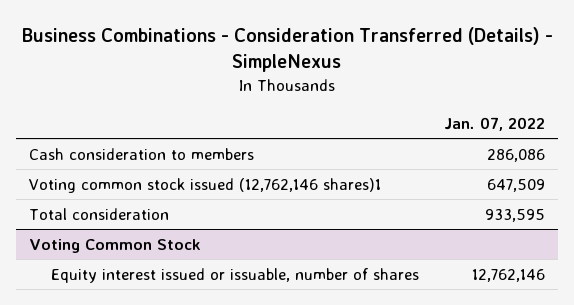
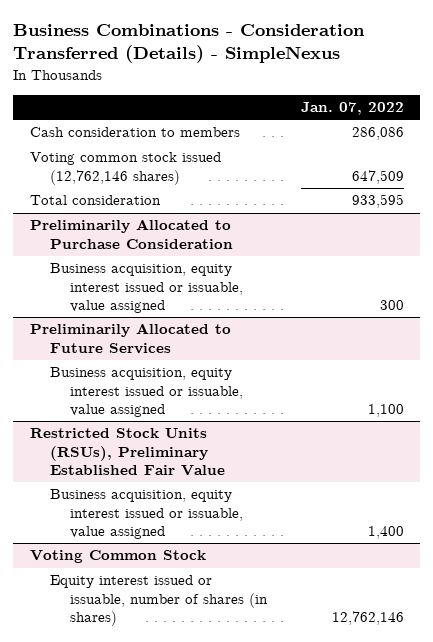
[28,177,381,193] Voting common stock issued (12,762,146 shares)1 -> [29,152,221,185] Voting common stock issued (12,762,146 shares)
none -> [29,219,233,249] Preliminarily Allocated to Purchase Consideration
none -> [49,263,244,313] Business acquisition, equity interest issued or issuable, value assigned
none -> [29,323,231,354] Preliminarily Allocated to Future Services
none -> [49,367,244,417] Business acquisition, equity interest issued or issuable, value assigned
none -> [29,428,225,476] Restricted Stock Units (RSUs), Preliminary Established Fair Value
none -> [49,489,244,539] Business acquisition, equity interest issued or issuable, value assigned
[51,267,420,283] Equity interest issued or issuable, number of shares -> [49,575,269,626] Equity interest issued or issuable, number of shares (in shares)

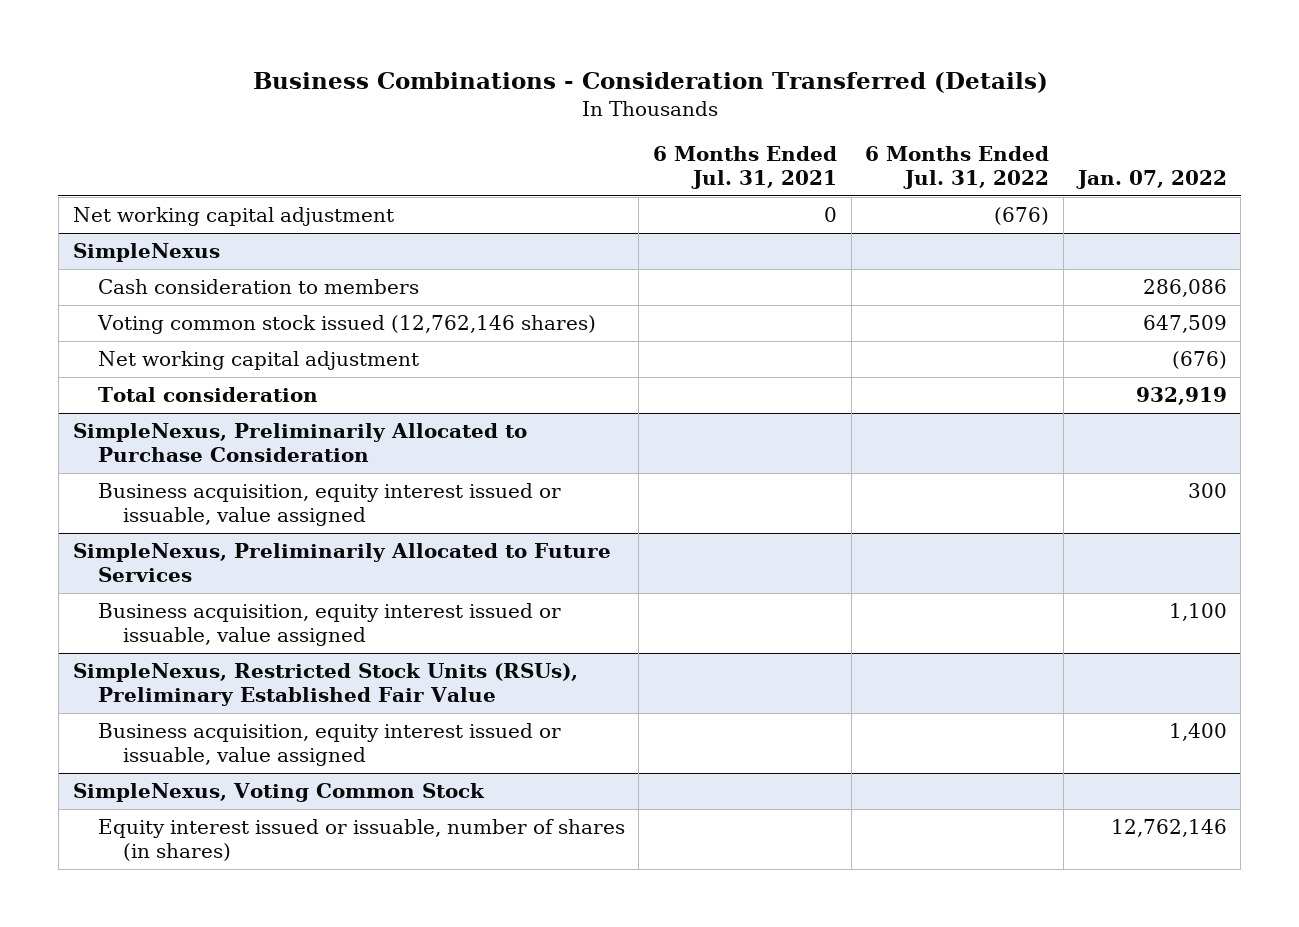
[12,24,365,64] Business Combinations - Consideration Transferred (Details) - SimpleNexus -> [252,71,1048,93] Business Combinations - Consideration Transferred (Details)
none -> [653,145,838,189] 6 Months Ended Jul. 31, 2021
none -> [865,145,1050,189] 6 Months Ended Jul. 31, 2022
none -> [72,207,394,227] Net working capital adjustment
none -> [72,243,220,263] SimpleNexus
none -> [97,351,419,371] Net working capital adjustment
[351,194,404,209] 933,595 -> [1135,387,1227,406] 932,919
[29,219,233,249] Preliminarily Allocated to Purchase Consideration -> [72,423,527,463] SimpleNexus, Preliminarily Allocated to Purchase Consideration
[29,323,231,354] Preliminarily Allocated to Future Services -> [72,543,611,583] SimpleNexus, Preliminarily Allocated to Future Services
[29,428,225,476] Restricted Stock Units (RSUs), Preliminary Established Fair Value -> [72,663,578,707] SimpleNexus, Restricted Stock Units (RSUs), Preliminary Established Fair Value
[29,550,206,564] Voting Common Stock -> [72,783,485,803] SimpleNexus, Voting Common Stock

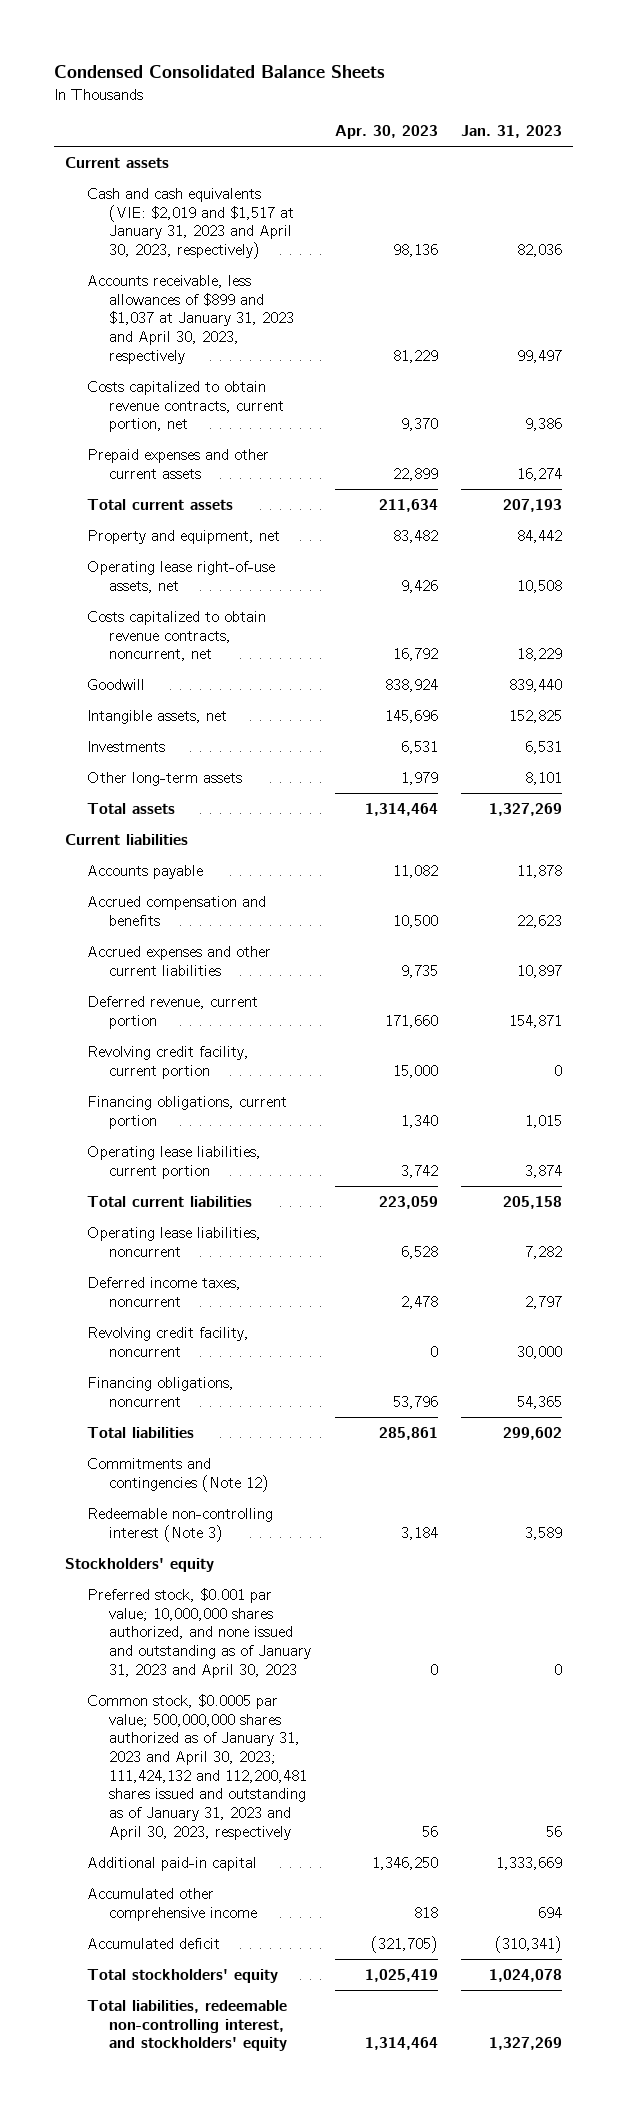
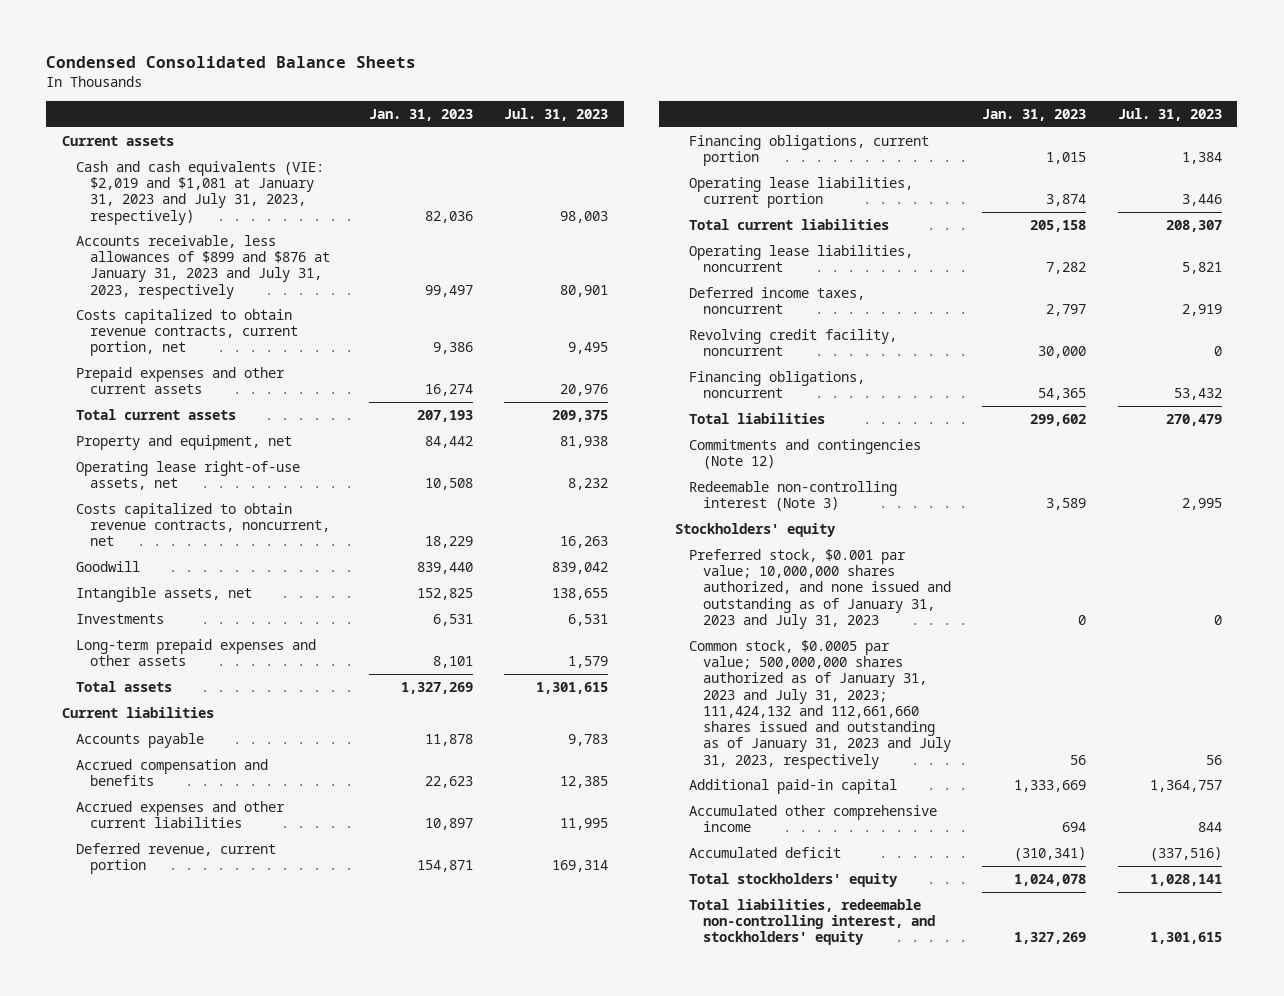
[334,125,438,140] Apr. 30, 2023 -> none
none -> [504,108,609,122] Jul. 31, 2023
[87,187,295,259] Cash and cash equivalents (VIE: $2,019 and $1,517 at January 31, 2023 and April 30, 2023, respectively) -> [75,160,324,225] Cash and cash equivalents (VIE: $2,019 and $1,081 at January 31, 2023 and July 31, 2023, respectively)
[87,274,295,364] Accounts receivable, less allowances of $899 and $1,037 at January 31, 2023 and April 30, 2023, respectively -> [75,234,330,299] Accounts receivable, less allowances of $899 and $876 at January 31, 2023 and July 31, 2023, respectively
[87,771,243,786] Other long-term assets -> [75,638,316,667] Long-term prepaid expenses and other assets
[87,1045,250,1079] Revolving credit facility, current portion -> none
[87,1587,312,1678] Preferred stock, $0.001 par value; 10,000,000 shares authorized, and none issued and outstanding as of January 31, 2023 and April 30, 2023 -> [688,548,951,629] Preferred stock, $0.001 par value; 10,000,000 shares authorized, and none issued and outstanding as of January 31, 2023 and July 31, 2023
[87,1693,308,1840] Common stock, $0.0005 par value; 500,000,000 shares authorized as of January 31, 2023 and April 30, 2023; 111,424,132 and 112,200,481 shares issued and outstanding as of January 31, 2023 and April 30, 2023, respectively -> [688,639,951,769] Common stock, $0.0005 par value; 500,000,000 shares authorized as of January 31, 2023 and July 31, 2023; 111,424,132 and 112,661,660 shares issued and outstanding as of January 31, 2023 and July 31, 2023, respectively

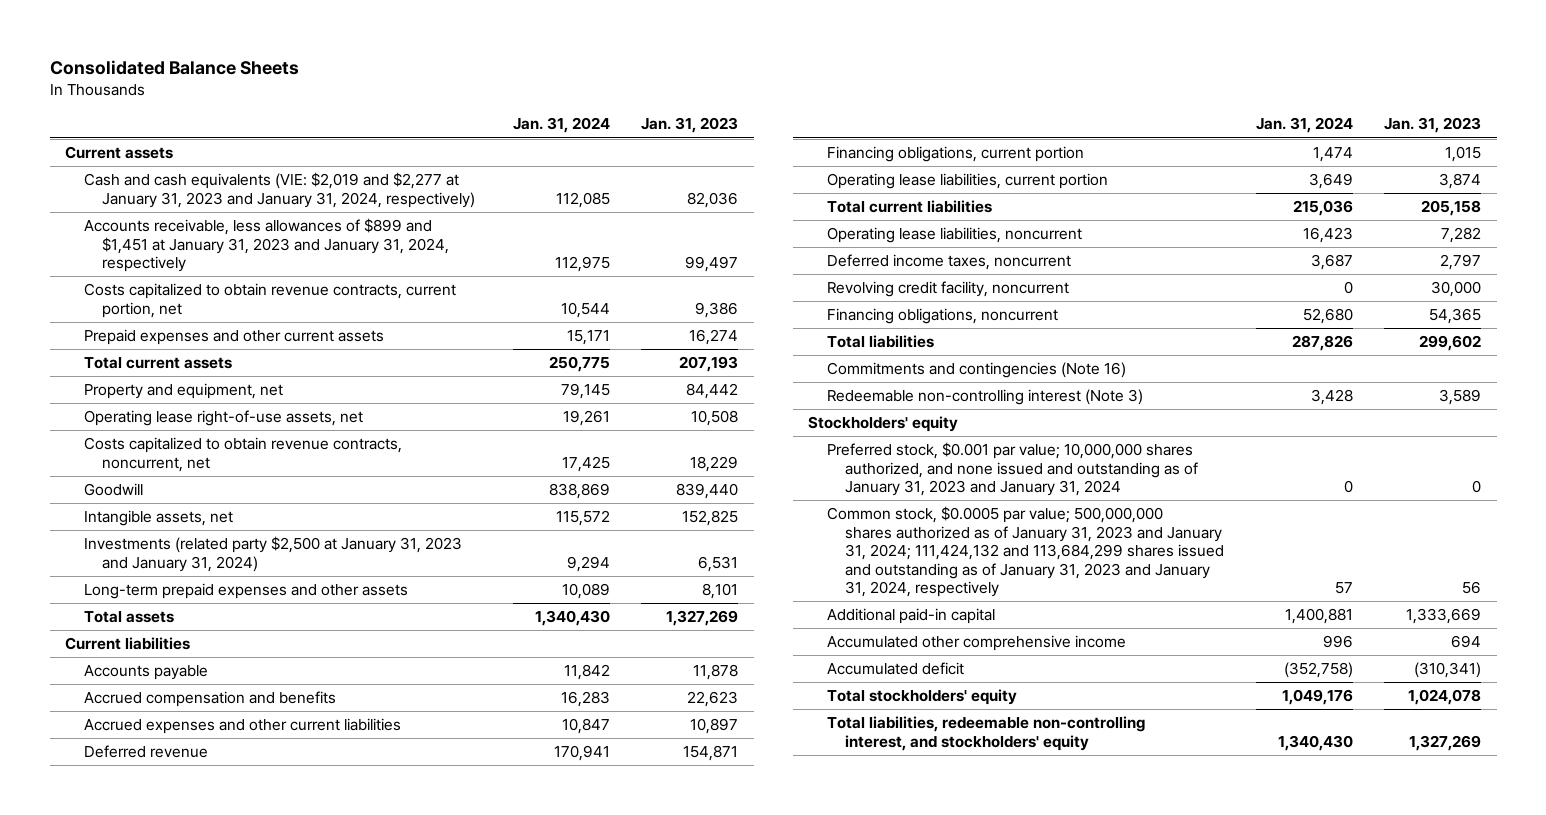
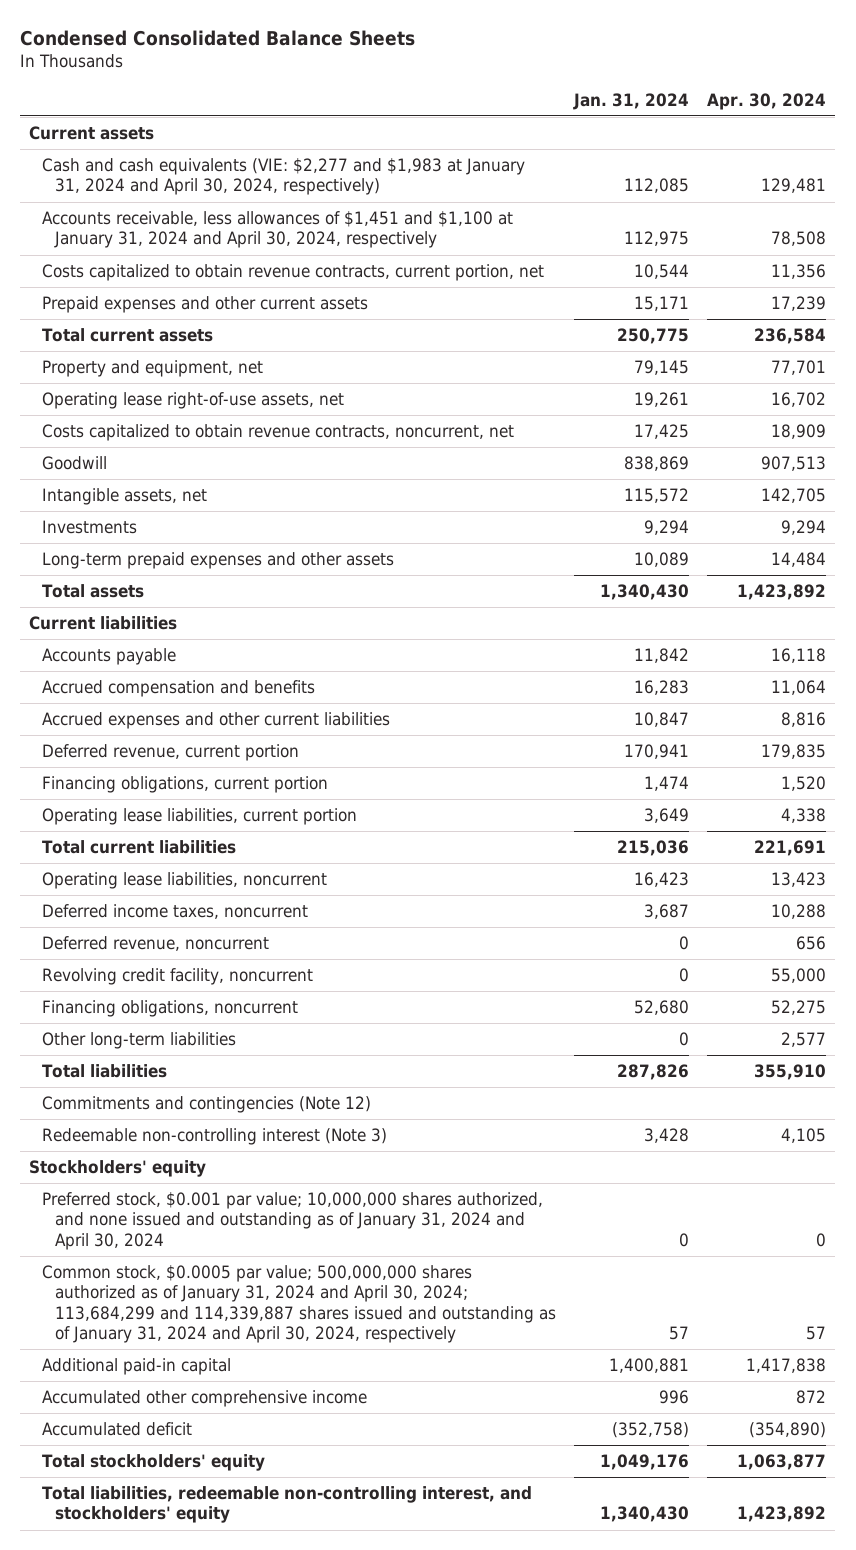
[49,59,299,75] Consolidated Balance Sheets -> [20,30,416,47] Condensed Consolidated Balance Sheets
[641,117,739,134] Jan. 31, 2023 -> none
none -> [707,92,827,110] Apr. 30, 2024
[83,172,476,208] Cash and cash equivalents (VIE: $2,019 and $2,277 at January 31, 2023 and January 31, 2024, respectively) -> [41,158,525,196] Cash and cash equivalents (VIE: $2,277 and $1,983 at January 31, 2024 and April 30, 2024, respectively)
[83,218,450,273] Accounts receivable, less allowances of $899 and $1,451 at January 31, 2023 and January 31, 2024, respectively -> [41,211,513,249] Accounts receivable, less allowances of $1,451 and $1,100 at January 31, 2024 and April 30, 2024, respectively
[83,536,462,572] Investments (related party $2,500 at January 31, 2023 and January 31, 2024) -> [41,520,137,535] Investments
[83,745,208,759] Deferred revenue -> [41,744,299,762] Deferred revenue, current portion
none -> [41,936,269,952] Deferred revenue, noncurrent
none -> [41,1032,236,1050] Other long-term liabilities
[826,362,1126,379] Commitments and contingencies (Note 16) -> [41,1096,371,1114] Commitments and contingencies (Note 12)
[826,442,1199,497] Preferred stock, $0.001 par value; 10,000,000 shares authorized, and none issued and outstanding as of January 31, 2023 and January 31, 2024 -> [41,1192,543,1250] Preferred stock, $0.001 par value; 10,000,000 shares authorized, and none issued and outstanding as of January 31, 2024 and April 30, 2024
[826,506,1225,597] Common stock, $0.0005 par value; 500,000,000 shares authorized as of January 31, 2023 and January 31, 2024; 111,424,132 and 113,684,299 shares issued and outstanding as of January 31, 2023 and January 31, 2024, respectively -> [41,1265,556,1343] Common stock, $0.0005 par value; 500,000,000 shares authorized as of January 31, 2024 and April 30, 2024; 113,684,299 and 114,339,887 shares issued and outstanding as of January 31, 2024 and April 30, 2024, respectively

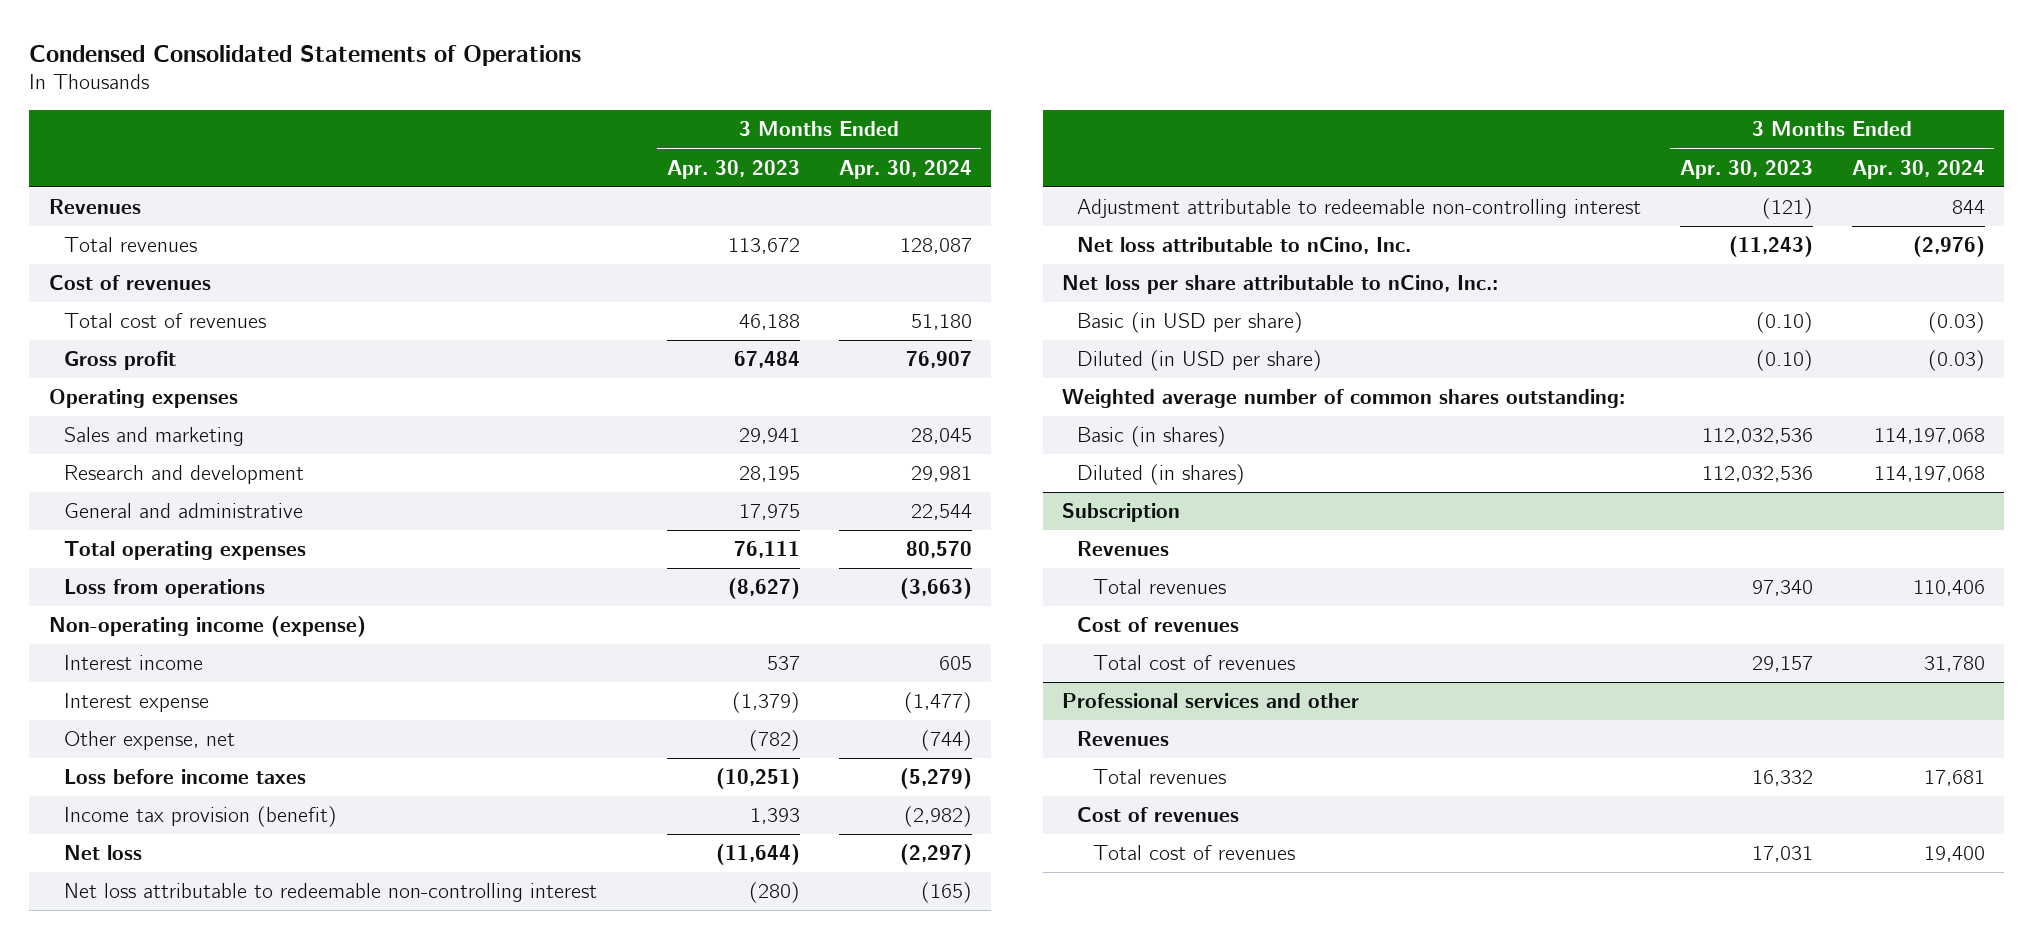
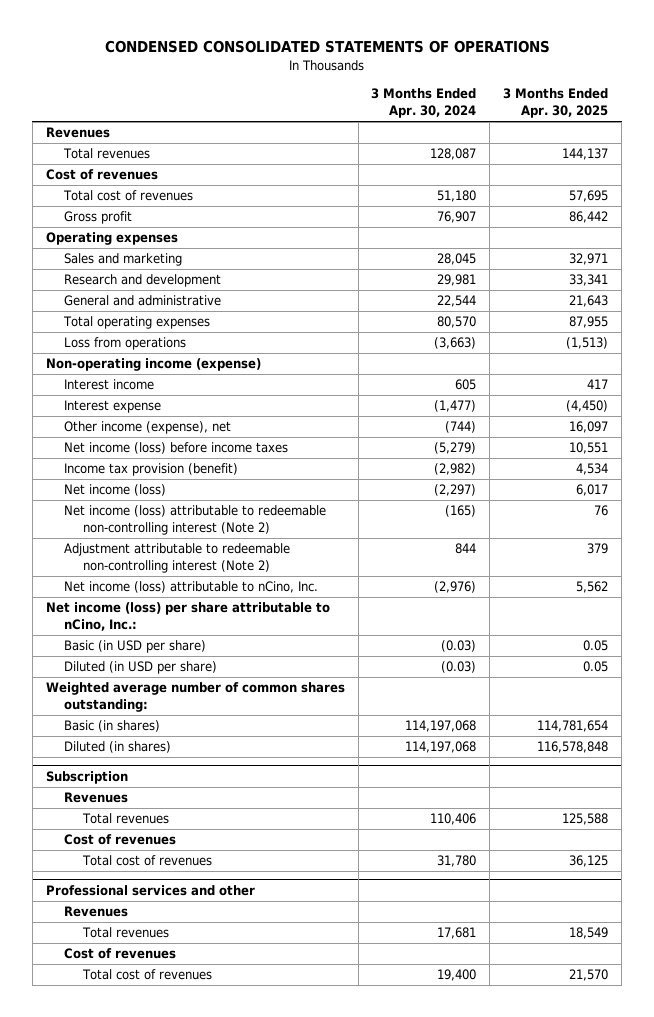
[29,44,582,66] Condensed Consolidated Statements of Operations -> [104,40,550,54] CONDENSED CONSOLIDATED STATEMENTS OF OPERATIONS
[666,159,800,179] Apr. 30, 2023 -> none
none -> [503,88,609,119] 3 Months Ended Apr. 30, 2025
[64,731,236,751] Other expense, net -> [64,421,232,435] Other income (expense), net
[64,769,307,785] Loss before income taxes -> [64,442,289,455] Net income (loss) before income taxes
[64,845,143,861] Net loss -> [64,484,167,497] Net income (loss)
[64,883,598,903] Net loss attributable to redeemable non-controlling interest -> [64,505,327,536] Net income (loss) attributable to redeemable non-controlling interest (Note 2)
[1077,199,1642,219] Adjustment attributable to redeemable non-controlling interest -> [64,543,291,574] Adjustment attributable to redeemable non-controlling interest (Note 2)
[1077,237,1412,255] Net loss attributable to nCino, Inc. -> [64,581,319,594] Net income (loss) attributable to nCino, Inc.
[1061,275,1498,295] Net loss per share attributable to nCino, Inc.: -> [45,602,330,632] Net income (loss) per share attributable to nCino, Inc.:

